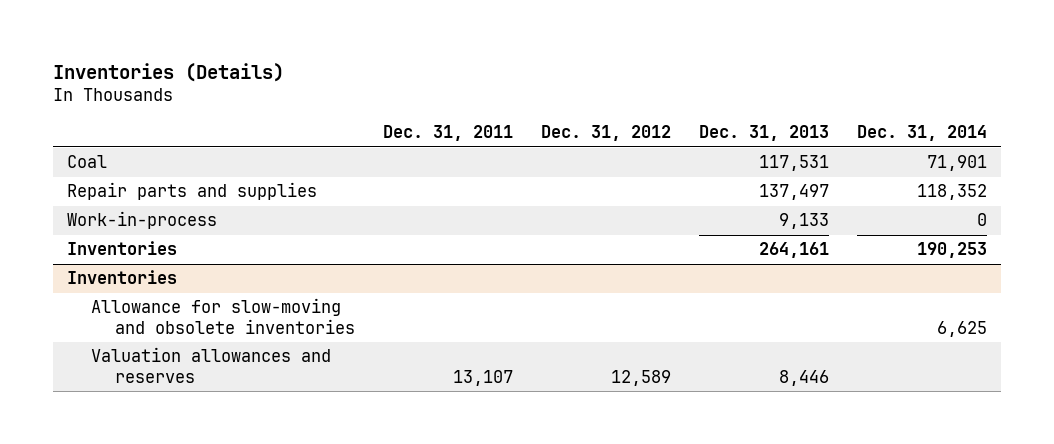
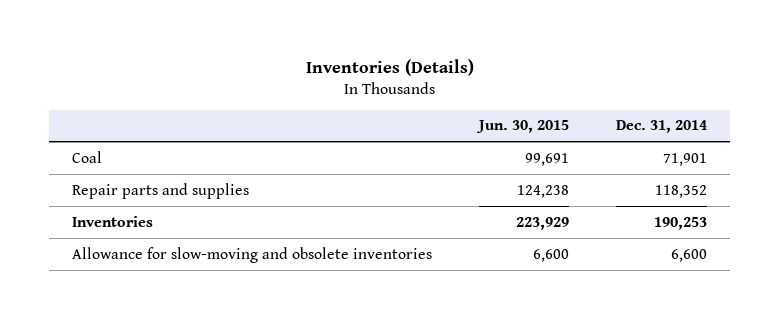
[383,125,514,142] Dec. 31, 2011 -> none
[541,125,672,142] Dec. 31, 2012 -> none
[699,125,830,142] Dec. 31, 2013 -> none
none -> [476,120,570,134] Jun. 30, 2015
[67,211,218,230] Work-in-process -> none
[67,270,178,285] Inventories -> none
[91,347,332,383] Valuation allowances and reserves -> none
[937,320,988,337] 6,625 -> [670,248,707,262] 6,600

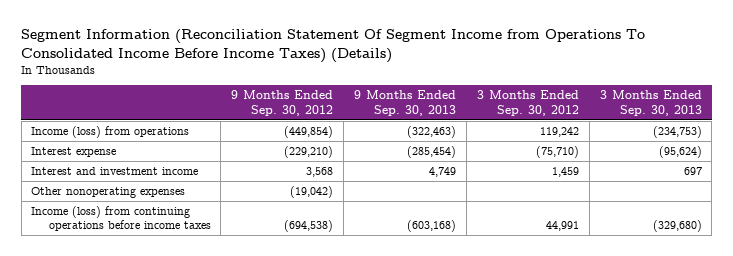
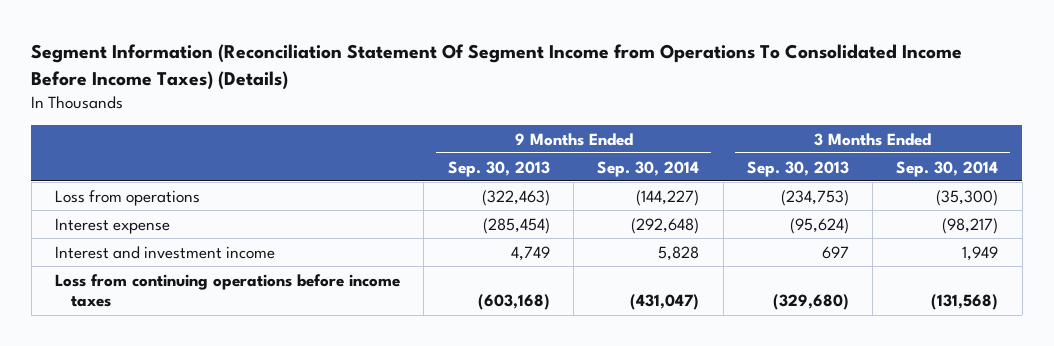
[231,90,334,116] 9 Months Ended Sep. 30, 2012 -> none
[476,90,579,116] 3 Months Ended Sep. 30, 2012 -> none
none -> [597,160,700,177] Sep. 30, 2014
none -> [896,160,999,177] Sep. 30, 2014
[31,126,190,139] Income (loss) from operations -> [55,189,201,206] Loss from operations
[31,187,186,199] Other nonoperating expenses -> none
[31,206,211,232] Income (loss) from continuing operations before income taxes -> [55,273,401,308] Loss from continuing operations before income taxes

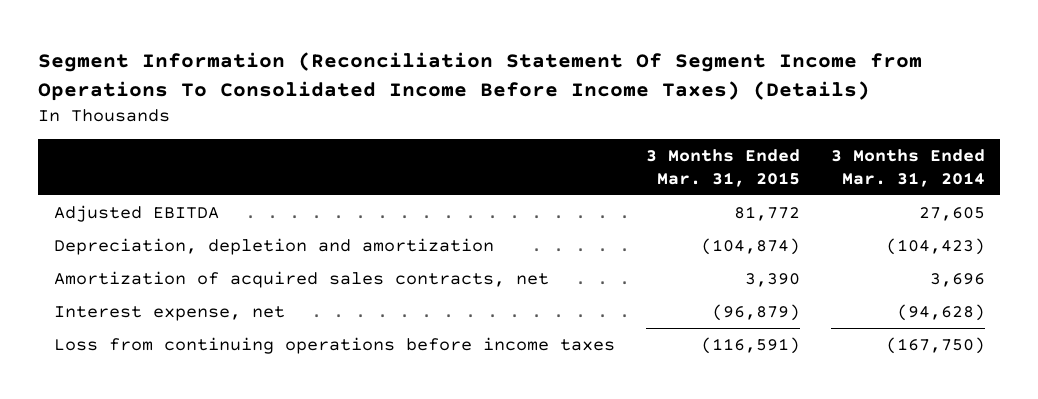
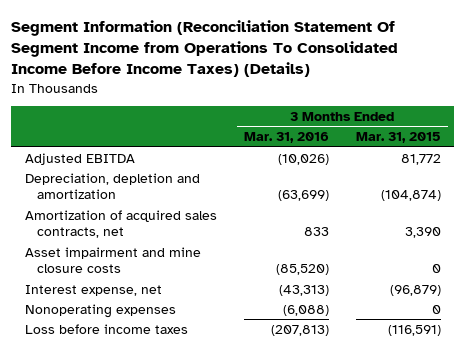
[830,148,985,187] 3 Months Ended Mar. 31, 2014 -> none
none -> [243,132,329,144] Mar. 31, 2016
none -> [24,246,201,274] Asset impairment and mine closure costs
none -> [24,303,176,318] Nonoperating expenses
[53,336,615,354] Loss from continuing operations before income taxes -> [24,323,188,334] Loss before income taxes

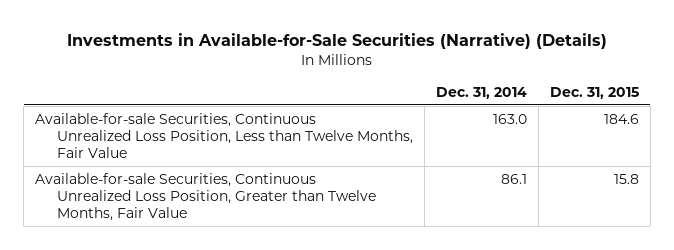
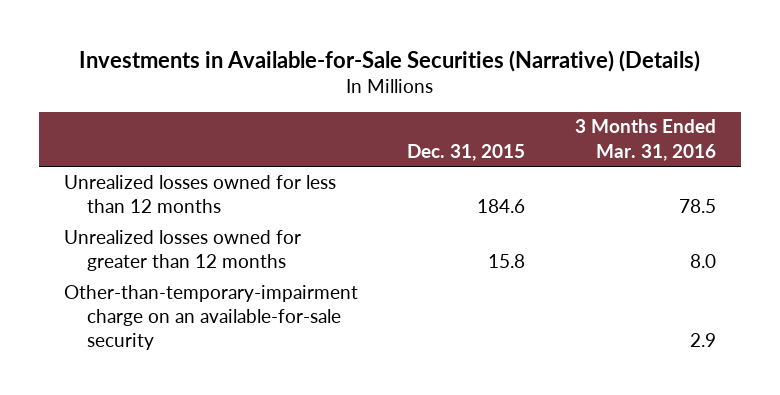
[436,86,528,99] Dec. 31, 2014 -> none
none -> [574,119,716,161] 3 Months Ended Mar. 31, 2016
[35,112,414,159] Available-for-sale Securities, Continuous Unrealized Loss Position, Less than Twelve Months, Fair Value -> [63,174,336,213] Unrealized losses owned for less than 12 months
[35,172,377,222] Available-for-sale Securities, Continuous Unrealized Loss Position, Greater than Twelve Months, Fair Value -> [63,229,301,271] Unrealized losses owned for greater than 12 months
none -> [63,284,358,351] Other-than-temporary-impairment charge on an available-for-sale security

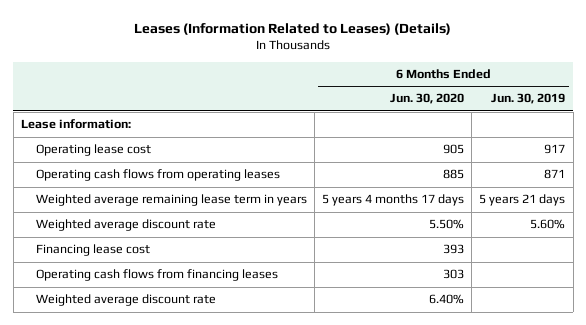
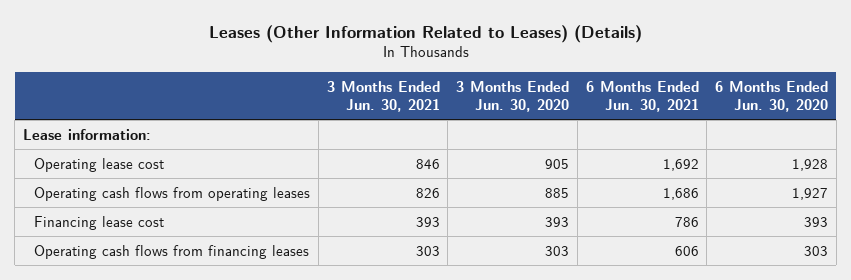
[134,22,452,35] Leases (Information Related to Leases) (Details) -> [208,24,642,43] Leases (Other Information Related to Leases) (Details)
[491,93,566,105] Jun. 30, 2019 -> none
none -> [326,80,440,112] 3 Months Ended Jun. 30, 2021
none -> [456,80,570,112] 3 Months Ended Jun. 30, 2020
none -> [585,80,699,112] 6 Months Ended Jun. 30, 2021
[35,194,307,207] Weighted average remaining lease term in years -> none
[35,219,216,232] Weighted average discount rate -> none
[442,144,464,155] 905 -> [792,158,829,171] 1,928
[442,169,464,180] 885 -> [792,187,829,200] 1,927
[35,294,216,307] Weighted average discount rate -> none

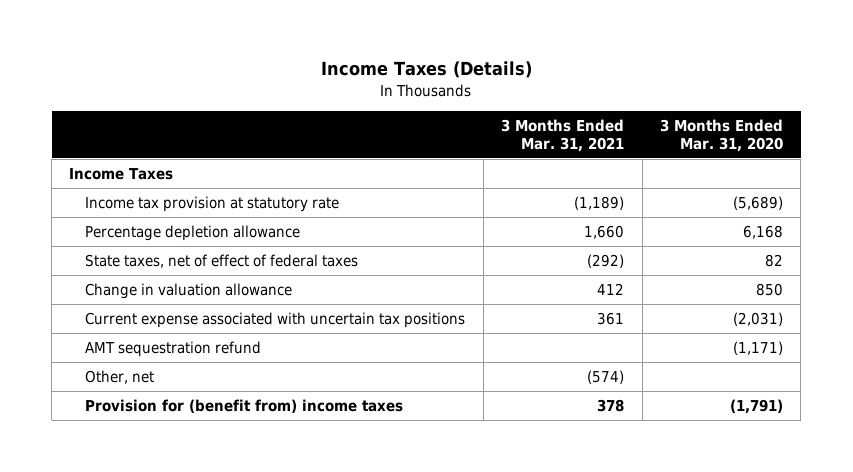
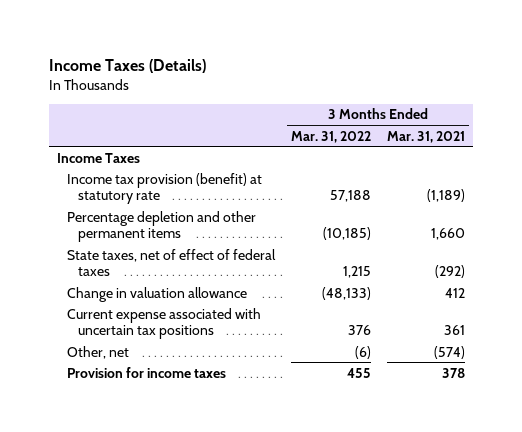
[660,118,784,152] 3 Months Ended Mar. 31, 2020 -> none
none -> [291,130,372,143] Mar. 31, 2022
[85,195,340,212] Income tax provision at statutory rate -> [67,172,263,205] Income tax provision (benefit) at statutory rate
[85,224,301,241] Percentage depletion allowance -> [67,210,257,243] Percentage depletion and other permanent items
[85,340,262,357] AMT sequestration refund -> none
[85,398,404,413] Provision for (benefit from) income taxes -> [67,366,227,378] Provision for income taxes

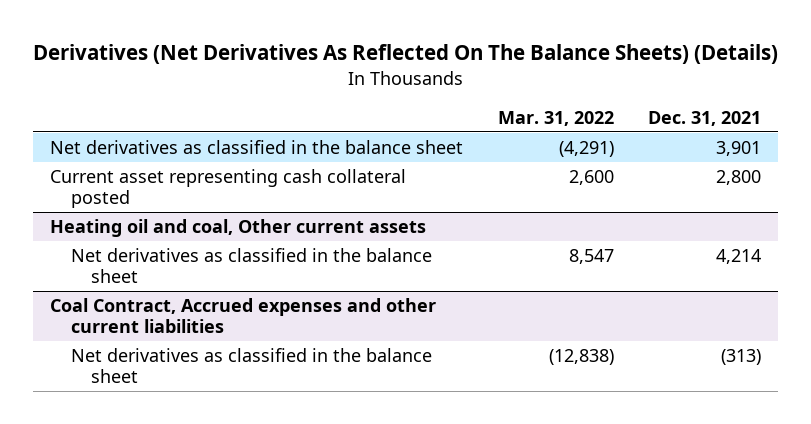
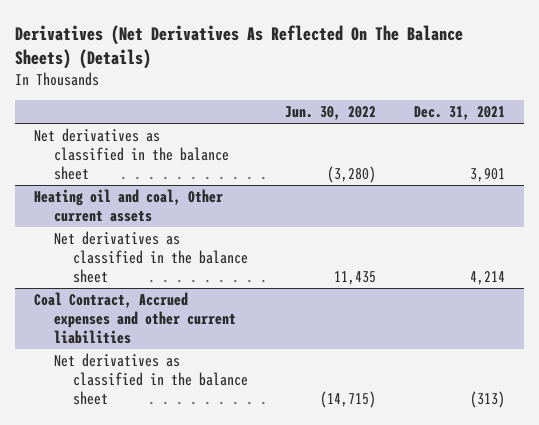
[497,110,614,126] Mar. 31, 2022 -> none
none -> [285,106,377,121] Jun. 30, 2022
[49,169,406,209] Current asset representing cash collateral posted -> none

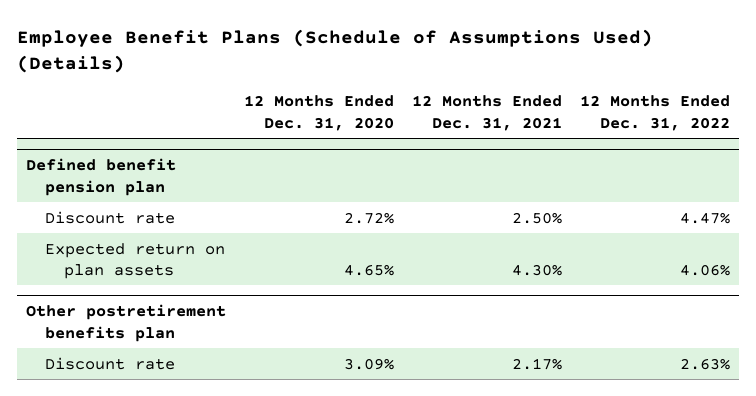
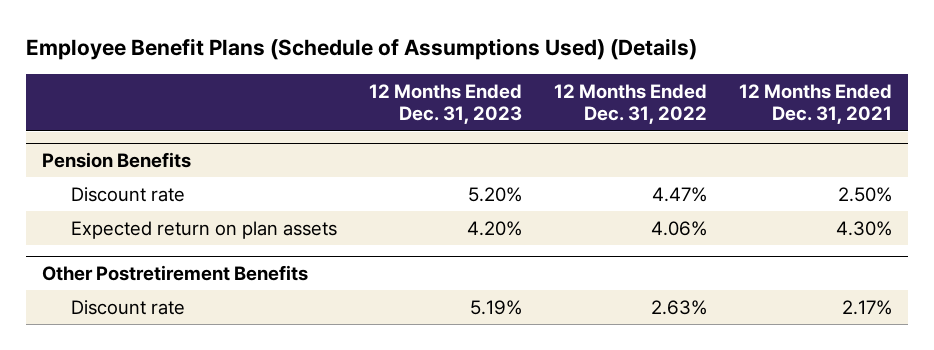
[243,95,394,131] 12 Months Ended Dec. 31, 2020 -> none
none -> [368,83,522,125] 12 Months Ended Dec. 31, 2023
[25,158,176,196] Defined benefit pension plan -> [42,152,192,169] Pension Benefits
[25,304,226,342] Other postretirement benefits plan -> [42,265,309,282] Other Postretirement Benefits

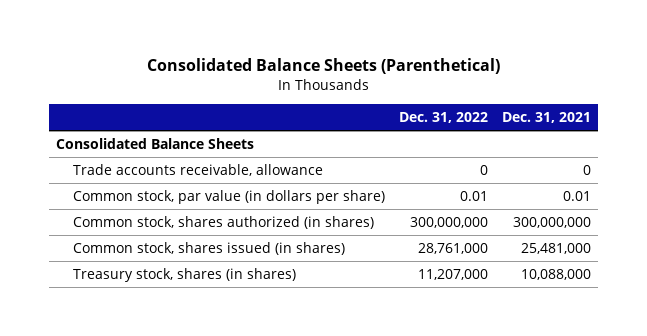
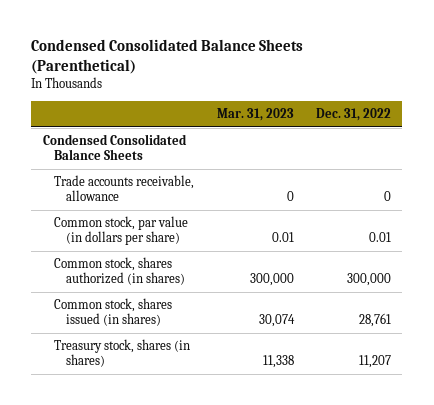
[146,57,500,74] Consolidated Balance Sheets (Parenthetical) -> [31,39,304,75] Condensed Consolidated Balance Sheets (Parenthetical)
[501,111,591,123] Dec. 31, 2021 -> none
none -> [216,108,294,122] Mar. 31, 2023
[56,138,255,150] Consolidated Balance Sheets -> [42,134,187,161] Condensed Consolidated Balance Sheets
[409,217,488,229] 300,000,000 -> [346,273,391,287] 300,000
[417,243,488,255] 28,761,000 -> [358,313,391,328] 28,761
[417,269,488,281] 11,207,000 -> [358,355,391,369] 11,207

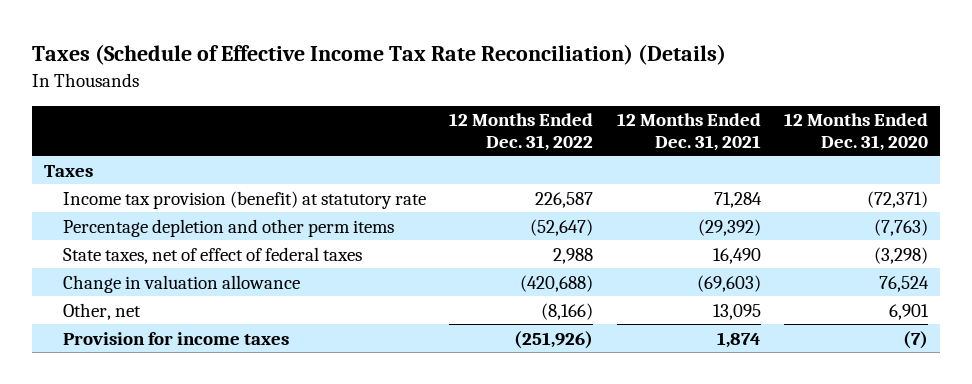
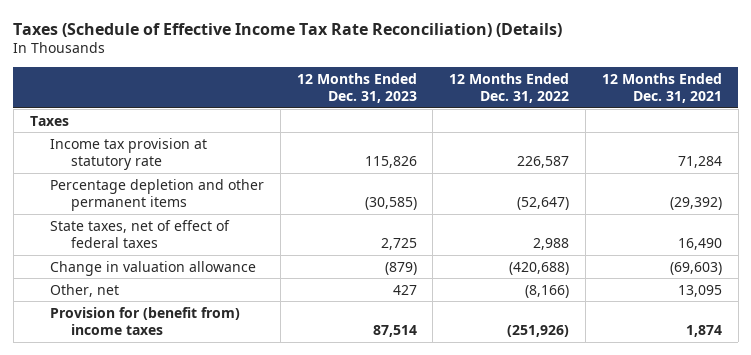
[784,113,929,151] 12 Months Ended Dec. 31, 2020 -> none
none -> [296,72,417,104] 12 Months Ended Dec. 31, 2023
[62,190,426,209] Income tax provision (benefit) at statutory rate -> [50,137,208,170] Income tax provision at statutory rate
[62,218,394,237] Percentage depletion and other perm items -> [50,178,265,211] Percentage depletion and other permanent items
[62,331,289,345] Provision for income taxes -> [50,306,241,335] Provision for (benefit from) income taxes

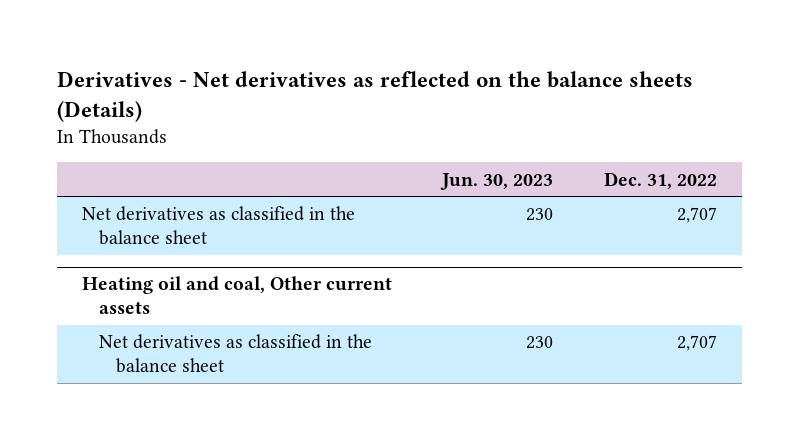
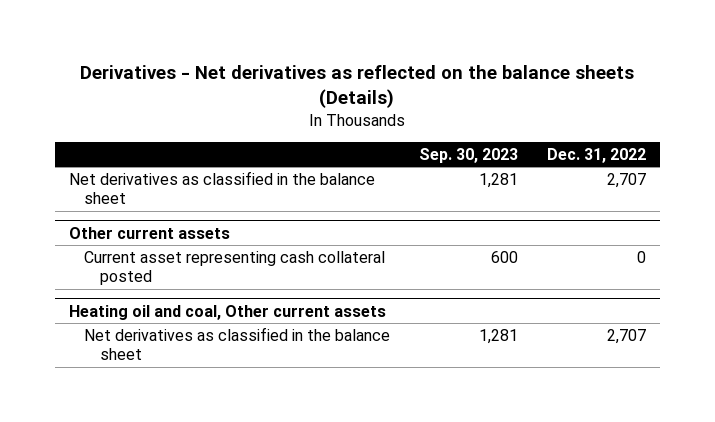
[440,172,554,190] Jun. 30, 2023 -> none
none -> [419,147,519,163] Sep. 30, 2023
none -> [69,226,231,239] Other current assets
none -> [84,251,386,285] Current asset representing cash collateral posted

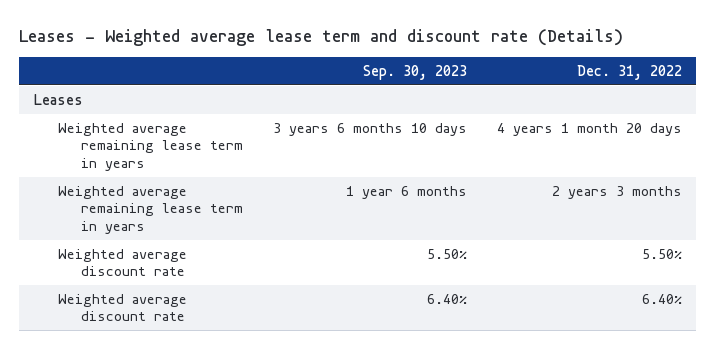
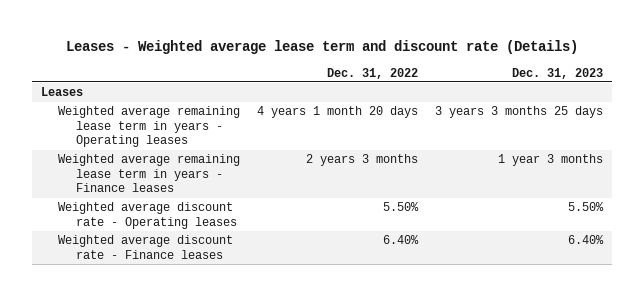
[362,64,467,80] Sep. 30, 2023 -> none
none -> [512,67,604,79] Dec. 31, 2023
[57,122,244,171] Weighted average remaining lease term in years -> [58,106,241,148] Weighted average remaining lease term in years - Operating leases
[57,185,244,234] Weighted average remaining lease term in years -> [58,154,241,193] Weighted average remaining lease term in years - Finance leases
[57,248,187,277] Weighted average discount rate -> [58,202,238,229] Weighted average discount rate - Operating leases
[57,293,187,322] Weighted average discount rate -> [58,235,234,259] Weighted average discount rate - Finance leases

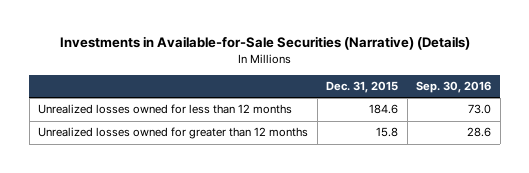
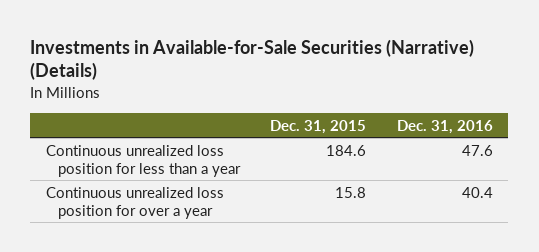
[416,80,492,93] Sep. 30, 2016 -> none
none -> [396,119,493,134] Dec. 31, 2016
[38,104,293,115] Unrealized losses owned for less than 12 months -> [45,144,241,177] Continuous unrealized loss position for less than a year
[38,127,309,140] Unrealized losses owned for greater than 12 months -> [45,186,224,219] Continuous unrealized loss position for over a year

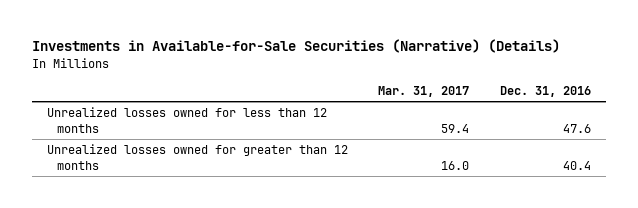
[270,119,367,134] Dec. 31, 2015 -> none
none -> [378,85,470,97] Mar. 31, 2017
[45,144,241,177] Continuous unrealized loss position for less than a year -> [47,107,328,133] Unrealized losses owned for less than 12 months
[45,186,224,219] Continuous unrealized loss position for over a year -> [47,144,349,170] Unrealized losses owned for greater than 12 months

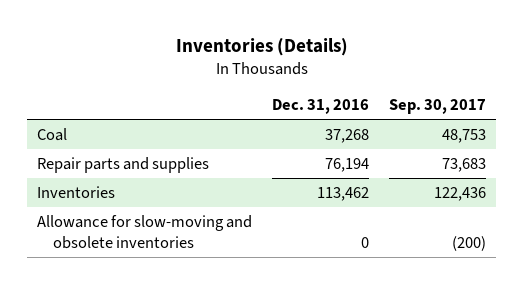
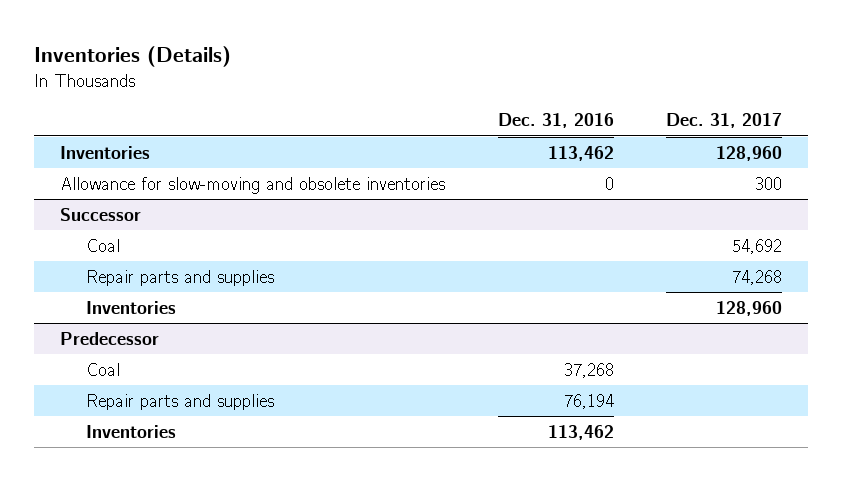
[389,99,487,115] Sep. 30, 2017 -> none
none -> [666,113,783,129] Dec. 31, 2017
none -> [60,145,151,159] Inventories
[37,214,253,249] Allowance for slow-moving and obsolete inventories -> [60,176,446,194] Allowance for slow-moving and obsolete inventories
none -> [60,207,142,221] Successor
none -> [85,238,120,252] Coal
none -> [85,269,274,286] Repair parts and supplies
none -> [85,300,176,314] Inventories
none -> [60,331,160,345] Predecessor

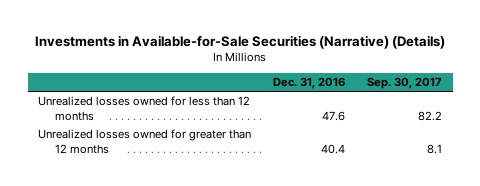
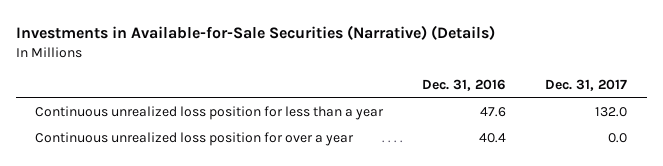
[366,77,442,90] Sep. 30, 2017 -> none
none -> [545,78,628,91] Dec. 31, 2017
[38,96,251,122] Unrealized losses owned for less than 12 months -> [35,105,385,120] Continuous unrealized loss position for less than a year
[38,129,252,155] Unrealized losses owned for greater than 12 months -> [35,131,355,146] Continuous unrealized loss position for over a year

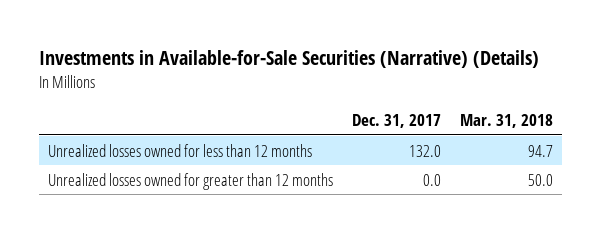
[422,78,507,91] Dec. 31, 2016 -> none
none -> [459,113,553,128] Mar. 31, 2018
[35,105,385,120] Continuous unrealized loss position for less than a year -> [48,143,313,157] Unrealized losses owned for less than 12 months
[35,131,355,146] Continuous unrealized loss position for over a year -> [48,172,334,190] Unrealized losses owned for greater than 12 months

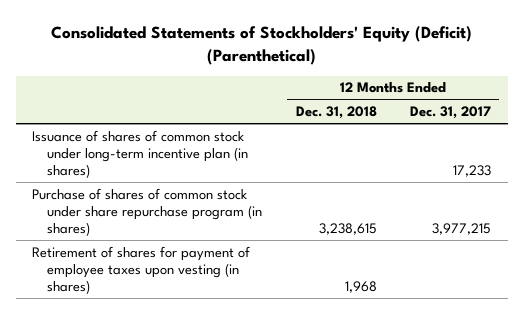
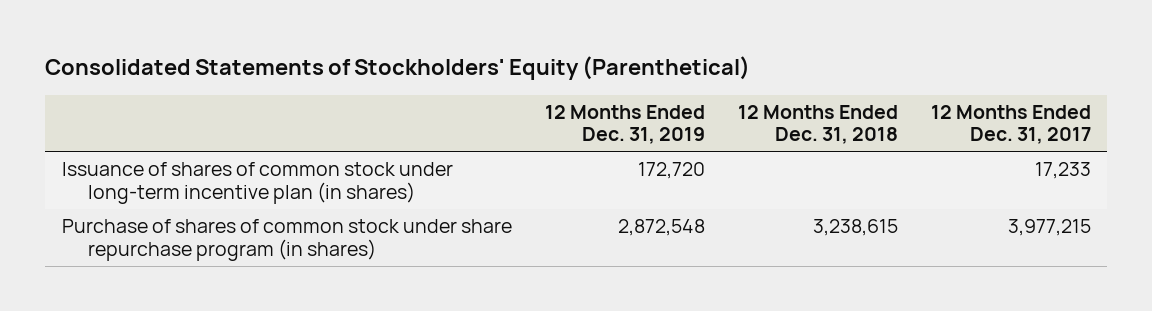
[50,26,472,66] Consolidated Statements of Stockholders' Equity (Deficit) (Parenthetical) -> [45,56,751,81] Consolidated Statements of Stockholders' Equity (Parenthetical)
none -> [544,104,705,145] 12 Months Ended Dec. 31, 2019
[32,245,251,294] Retirement of shares for payment of employee taxes upon vesting (in shares) -> none

